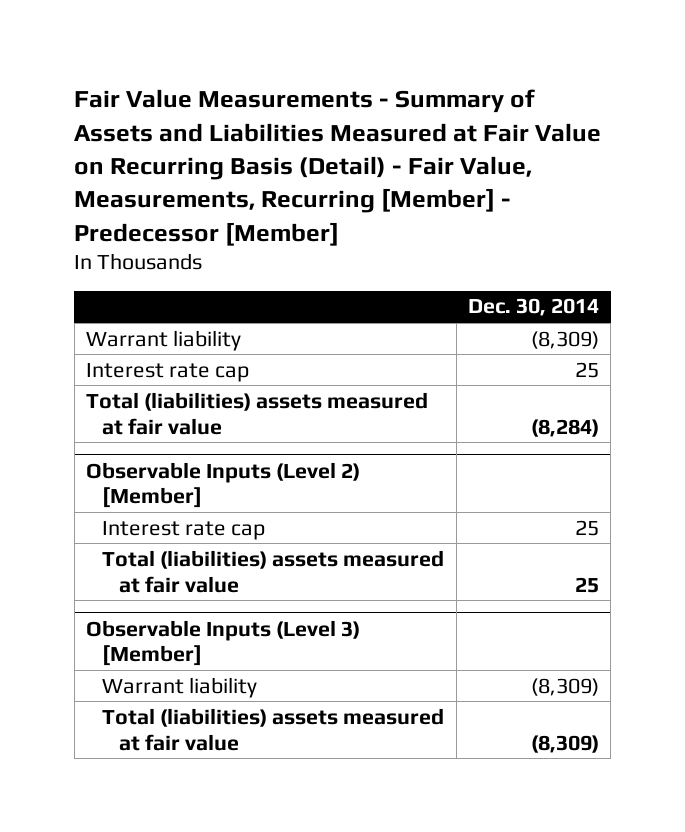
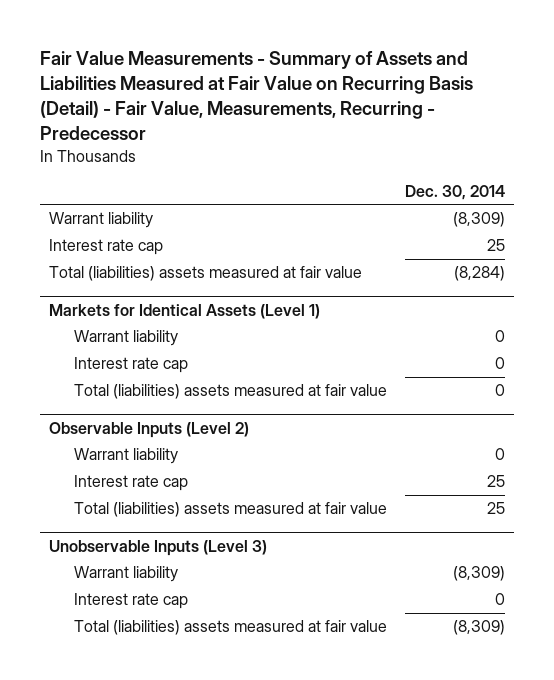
[74,89,602,246] Fair Value Measurements - Summary of Assets and Liabilities Measured at Fair Value on Recurring Basis (Detail) - Fair Value, Measurements, Recurring [Member] - Predecessor [Member] -> [40,51,474,140] Fair Value Measurements - Summary of Assets and Liabilities Measured at Fair Value on Recurring Basis (Detail) - Fair Value, Measurements, Recurring - Predecessor
[86,461,361,509] Observable Inputs (Level 2) [Member] -> [49,303,321,319] Markets for Identical Assets (Level 1)
none -> [73,330,178,347] Warrant liability
none -> [73,357,188,374] Interest rate cap
none -> [73,384,387,400] Total (liabilities) assets measured at fair value
none -> [49,421,250,438] Observable Inputs (Level 2)
none -> [73,448,178,465] Warrant liability
[86,619,361,667] Observable Inputs (Level 3) [Member] -> [49,539,268,556] Unobservable Inputs (Level 3)
none -> [73,593,188,610] Interest rate cap

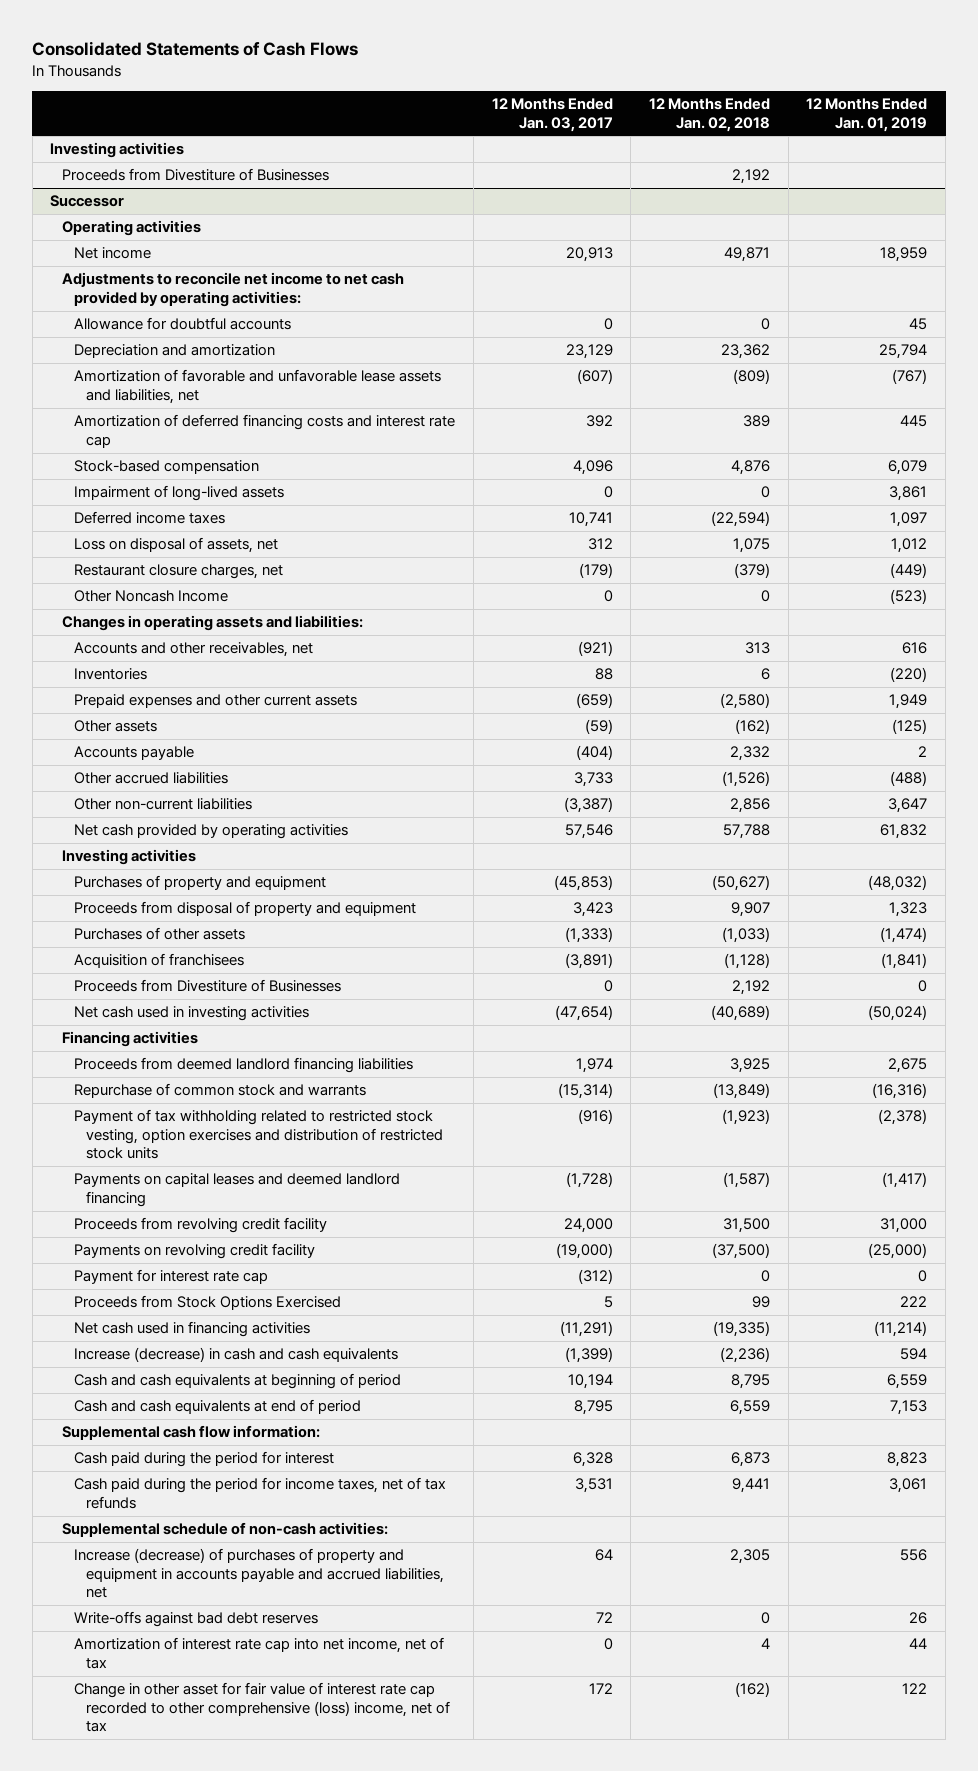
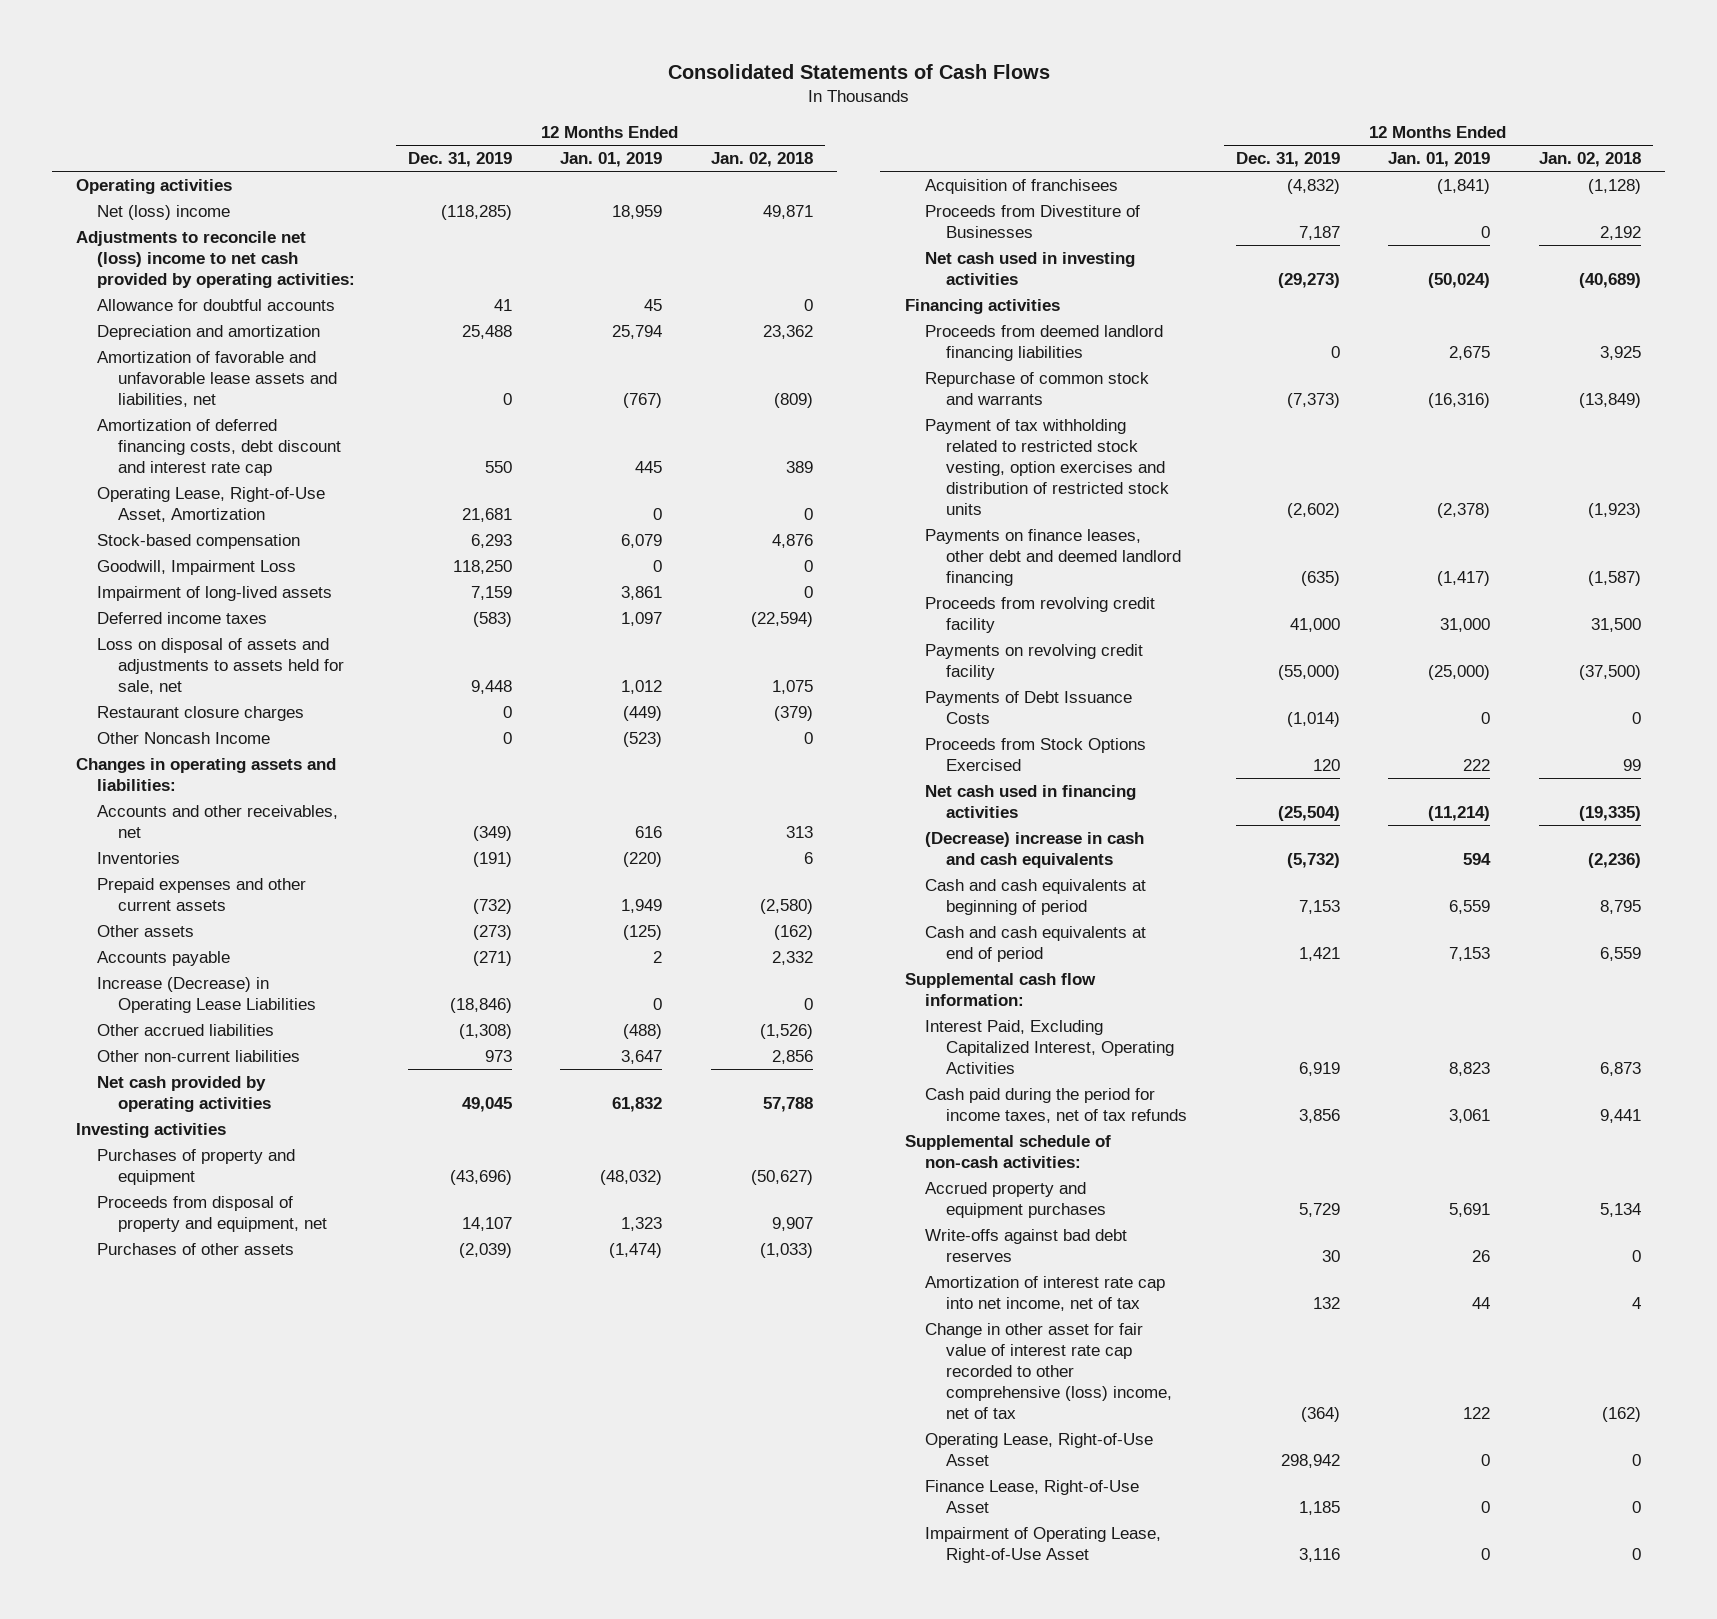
[491,98,613,132] 12 Months Ended Jan. 03, 2017 -> none
none -> [407,152,512,168] Dec. 31, 2019
[50,142,185,159] Investing activities -> none
[62,168,330,182] Proceeds from Divestiture of Businesses -> none
[50,195,125,208] Successor -> none
[74,247,152,260] Net income -> [97,204,231,220] Net (loss) income
[62,272,405,307] Adjustments to reconcile net income to net cash provided by operating activities: -> [76,230,356,288] Adjustments to reconcile net (loss) income to net cash provided by operating activities:
[74,414,456,448] Amortization of deferred financing costs and interest rate cap -> [97,418,342,476] Amortization of deferred financing costs, debt discount and interest rate cap
none -> [97,486,326,522] Operating Lease, Right-of-Use Asset, Amortization
none -> [97,559,297,575] Goodwill, Impairment Loss
[74,537,279,554] Loss on disposal of assets, net -> [97,637,345,694] Loss on disposal of assets and adjustments to assets held for sale, net
[74,564,284,580] Restaurant closure charges, net -> [97,705,305,721] Restaurant closure charges
none -> [97,976,317,1013] Increase (Decrease) in Operating Lease Liabilities
[74,901,417,917] Proceeds from disposal of property and equipment -> [97,1195,328,1232] Proceeds from disposal of property and equipment, net
[74,1173,401,1207] Payments on capital leases and deemed landlord financing -> [925,528,1182,586] Payments on finance leases, other debt and deemed landlord financing
[74,1269,269,1285] Payment for interest rate cap -> none
none -> [925,690,1133,724] Payments of Debt Issuance Costs
[74,1347,399,1363] Increase (decrease) in cash and cash equivalents -> [925,831,1145,868] (Decrease) increase in cash and cash equivalents
[74,1451,335,1468] Cash paid during the period for interest -> [925,1019,1175,1074] Interest Paid, Excluding Capitalized Interest, Operating Activities
[74,1548,445,1599] Increase (decrease) of purchases of property and equipment in accounts payable and accrued liabilities, net -> [925,1181,1107,1218] Accrued property and equipment purchases
[729,1549,770,1565] 2,305 -> [1600,1202,1642,1217] 5,134
[900,1549,928,1562] 556 -> [1449,1202,1491,1217] 5,691
none -> [925,1432,1154,1466] Operating Lease, Right-of-Use Asset
none -> [925,1479,1140,1513] Finance Lease, Right-of-Use Asset
none -> [925,1526,1162,1563] Impairment of Operating Lease, Right-of-Use Asset

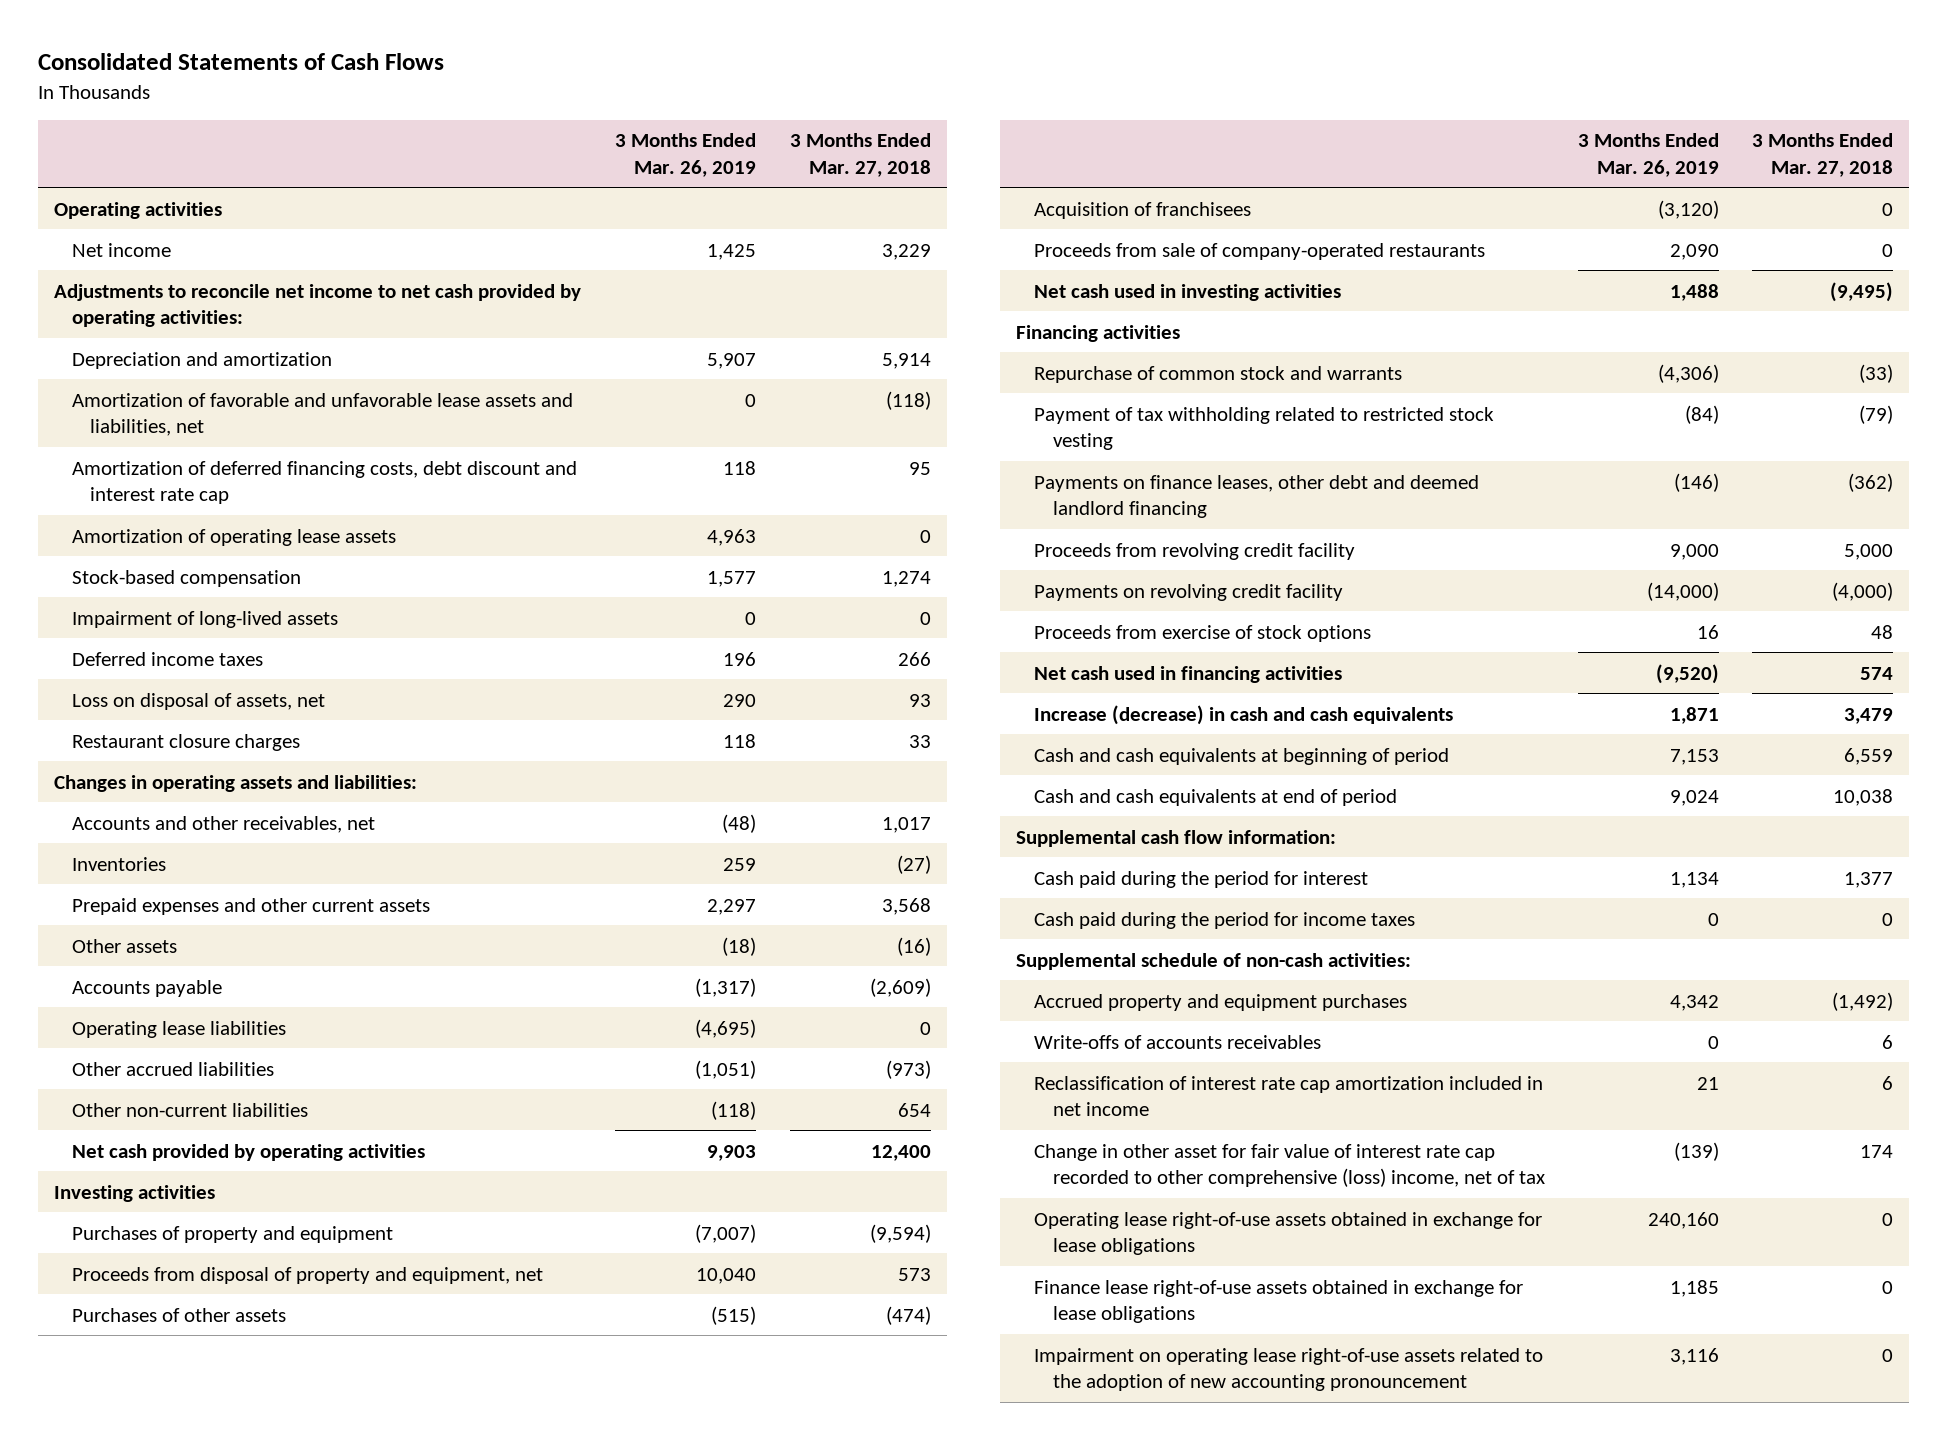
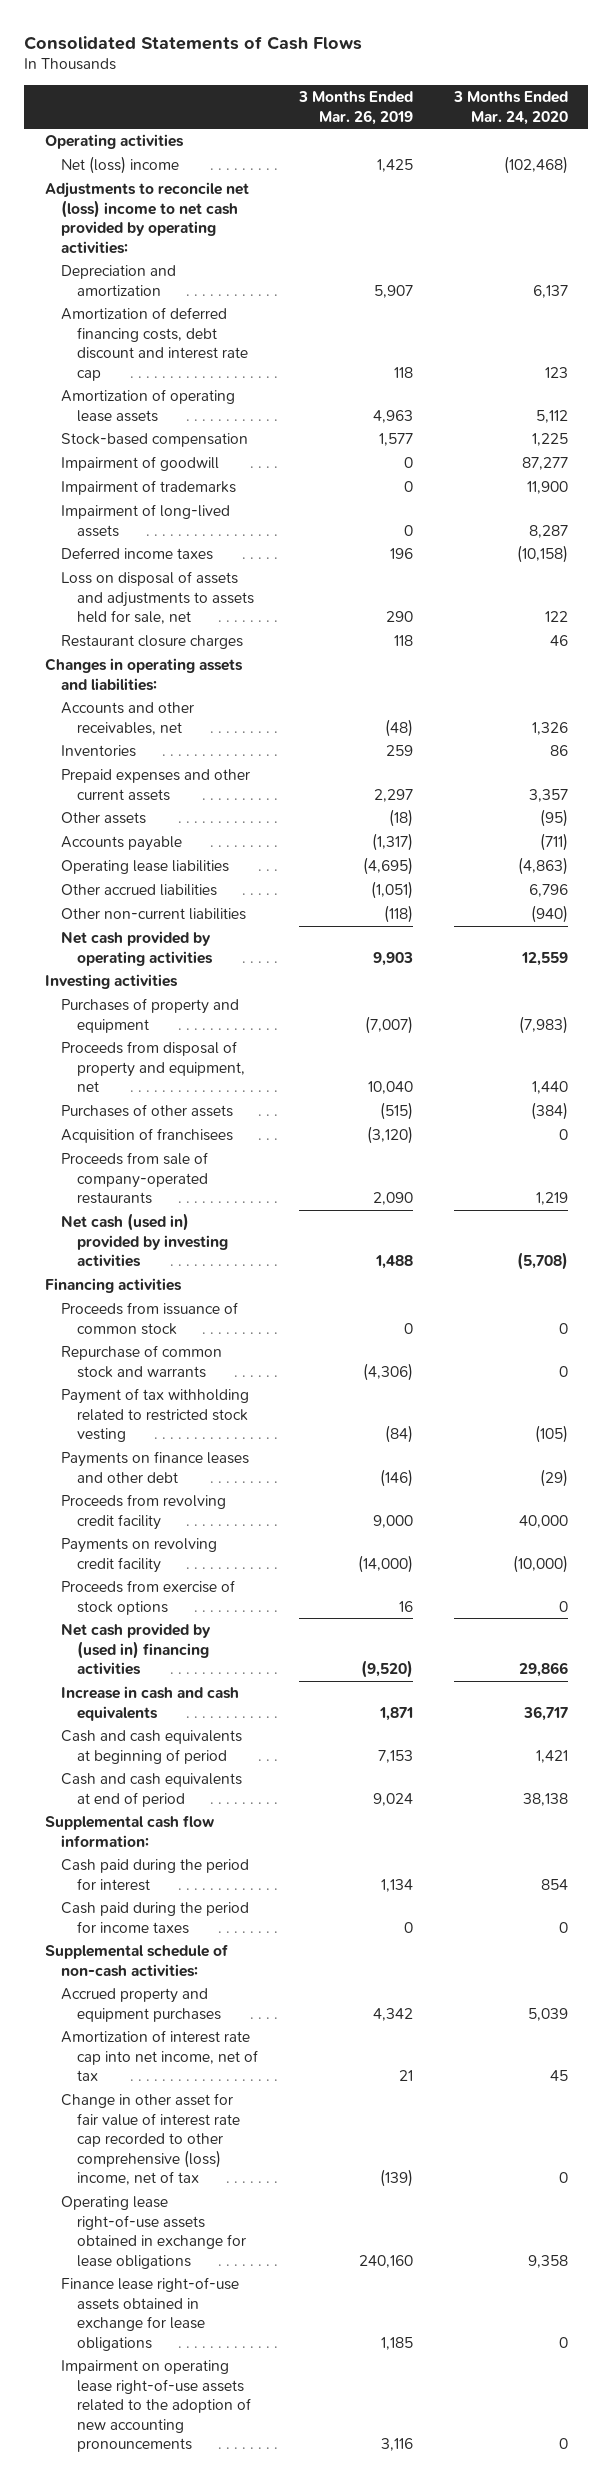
[789,133,931,177] 3 Months Ended Mar. 27, 2018 -> none
none -> [452,91,568,125] 3 Months Ended Mar. 24, 2020
[72,242,172,257] Net income -> [60,156,179,175] Net (loss) income
[54,283,582,327] Adjustments to reconcile net income to net cash provided by operating activities: -> [45,182,250,254] Adjustments to reconcile net (loss) income to net cash provided by operating activities:
[72,392,574,436] Amortization of favorable and unfavorable lease assets and liabilities, net -> none
none -> [60,456,219,472] Impairment of goodwill
none -> [60,480,236,496] Impairment of trademarks
[72,692,326,710] Loss on disposal of assets, net -> [60,571,254,625] Loss on disposal of assets and adjustments to assets held for sale, net
[1034,283,1342,301] Net cash used in investing activities -> [60,1213,228,1268] Net cash (used in) provided by investing activities
none -> [60,1302,238,1335] Proceeds from issuance of common stock
[1034,474,1480,518] Payments on finance leases, other debt and deemed landlord financing -> [60,1451,249,1483] Payments on finance leases and other debt
[1034,665,1343,683] Net cash used in financing activities -> [60,1623,211,1676] Net cash provided by (used in) financing activities
[1034,704,1454,725] Increase (decrease) in cash and cash equivalents -> [60,1686,239,1721] Increase in cash and cash equivalents
[1034,1034,1322,1049] Write-offs of accounts receivables -> none
[1034,1075,1544,1116] Reclassification of interest rate cap amortization included in net income -> [60,2030,258,2082] Amortization of interest rate cap into net income, net of tax
[1034,1347,1544,1391] Impairment on operating lease right-of-use assets related to the adoption of new accounting pronouncement -> [60,2360,251,2453] Impairment on operating lease right-of-use assets related to the adoption of new accounting pronouncements

